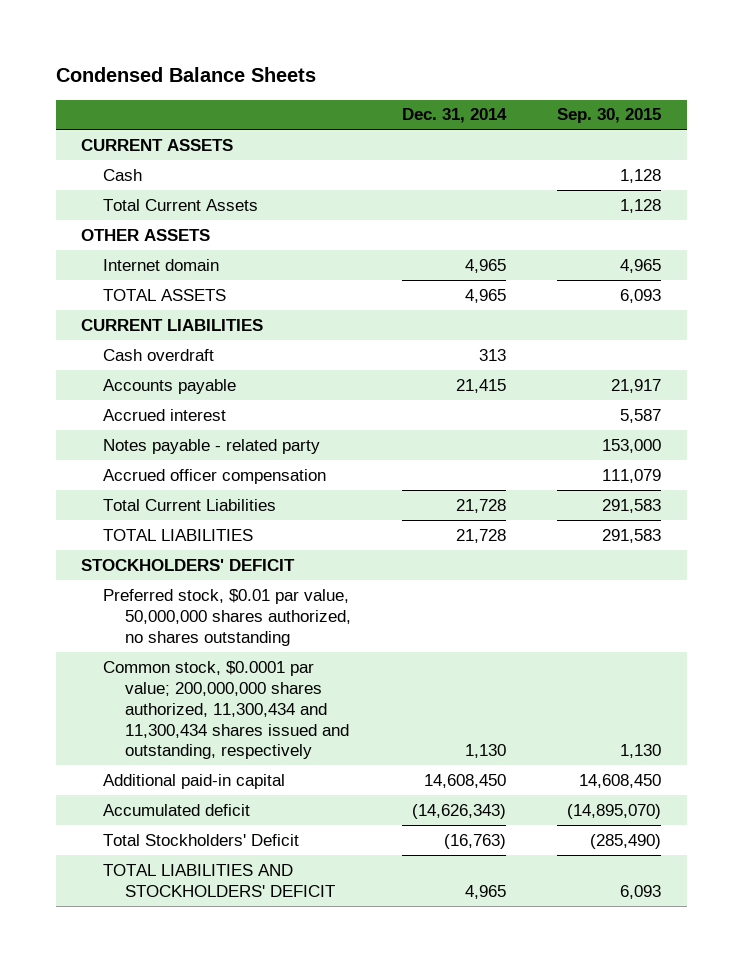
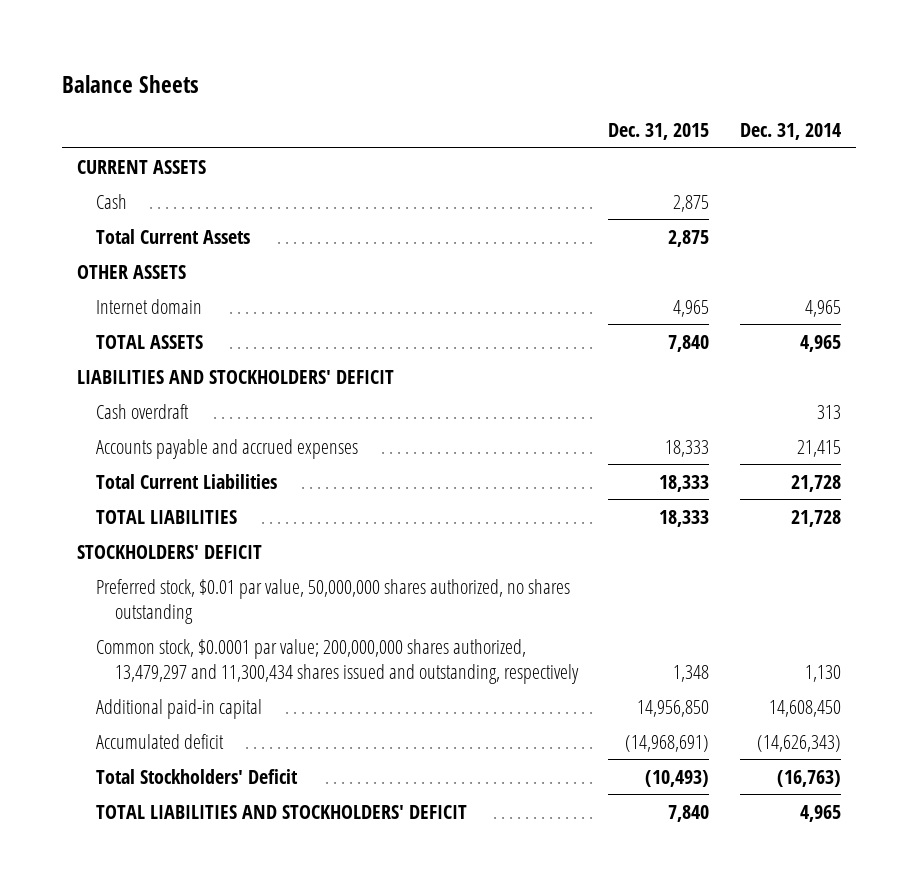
[55,67,316,83] Condensed Balance Sheets -> [62,74,200,93] Balance Sheets
[557,108,662,124] Sep. 30, 2015 -> none
none -> [608,123,710,141] Dec. 31, 2015
[81,318,264,331] CURRENT LIABILITIES -> none
none -> [77,369,395,384] LIABILITIES AND STOCKHOLDERS' DEFICIT
[103,408,227,421] Accrued interest -> none
[103,438,321,454] Notes payable - related party -> none
[103,468,327,484] Accrued officer compensation -> none
[103,378,237,394] Accounts payable -> [96,438,359,459] Accounts payable and accrued expenses
[103,660,349,760] Common stock, $0.0001 par value; 200,000,000 shares authorized, 11,300,434 and 11,300,434 shares issued and outstanding, respectively -> [96,638,579,684] Common stock, $0.0001 par value; 200,000,000 shares authorized, 13,479,297 and 11,300,434 shares issued and outstanding, respectively

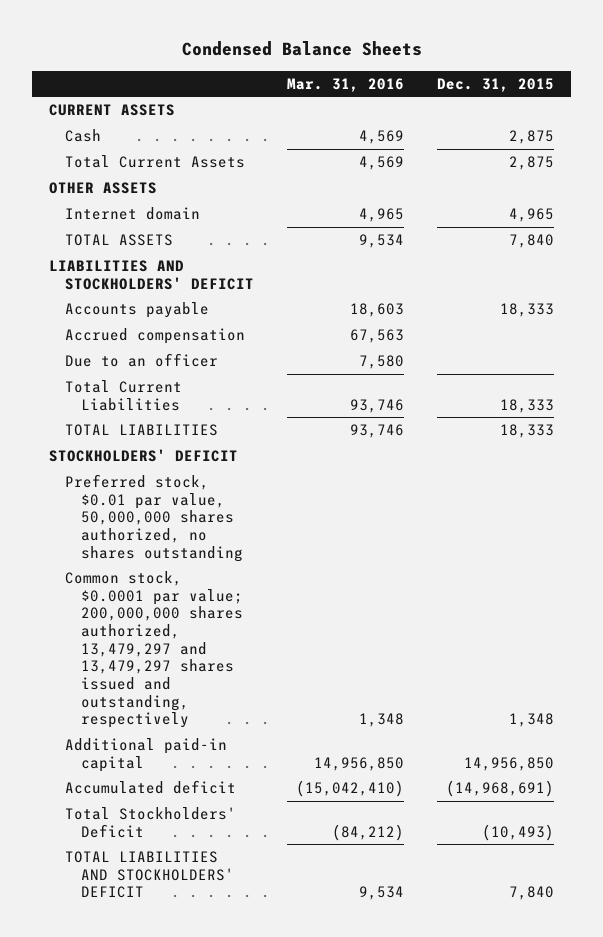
[62,74,200,93] Balance Sheets -> [181,41,422,57] Condensed Balance Sheets
[739,123,841,141] Dec. 31, 2014 -> none
none -> [287,77,405,92] Mar. 31, 2016
[96,403,190,419] Cash overdraft -> none
[96,438,359,459] Accounts payable and accrued expenses -> [64,302,209,319] Accounts payable
none -> [64,328,245,345] Accrued compensation
none -> [64,353,218,368] Due to an officer
[96,638,579,684] Common stock, $0.0001 par value; 200,000,000 shares authorized, 13,479,297 and 11,300,434 shares issued and outstanding, respectively -> [64,571,243,729] Common stock, $0.0001 par value; 200,000,000 shares authorized, 13,479,297 and 13,479,297 shares issued and outstanding, respectively

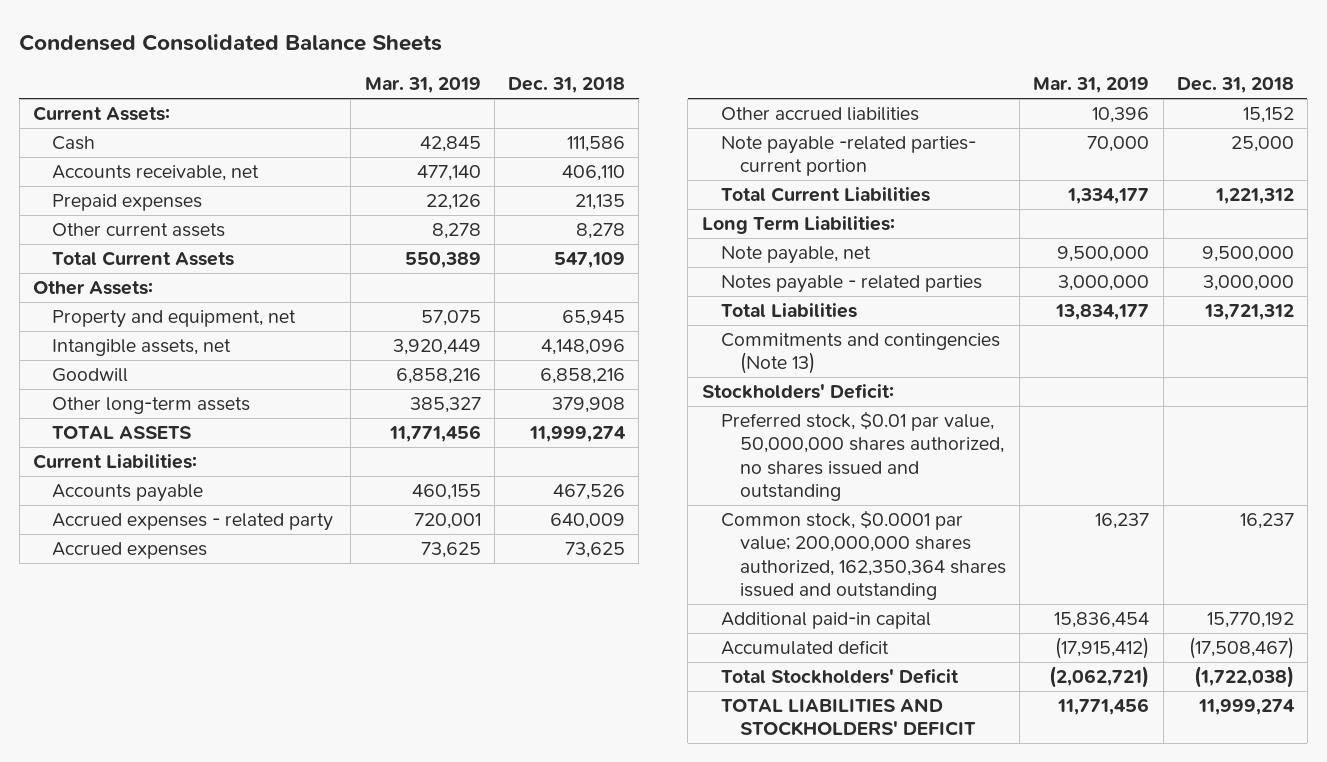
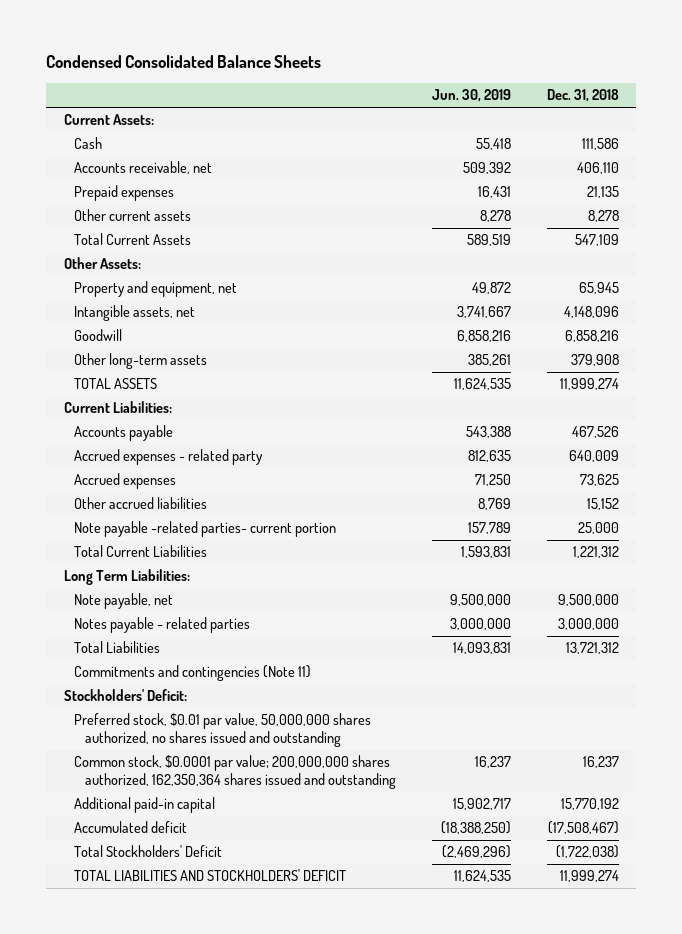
[364,77,481,94] Mar. 31, 2019 -> none
none -> [431,89,511,103] Jun. 30, 2019
[720,333,1000,375] Commitments and contingencies (Note 13) -> [74,665,312,682] Commitments and contingencies (Note 11)

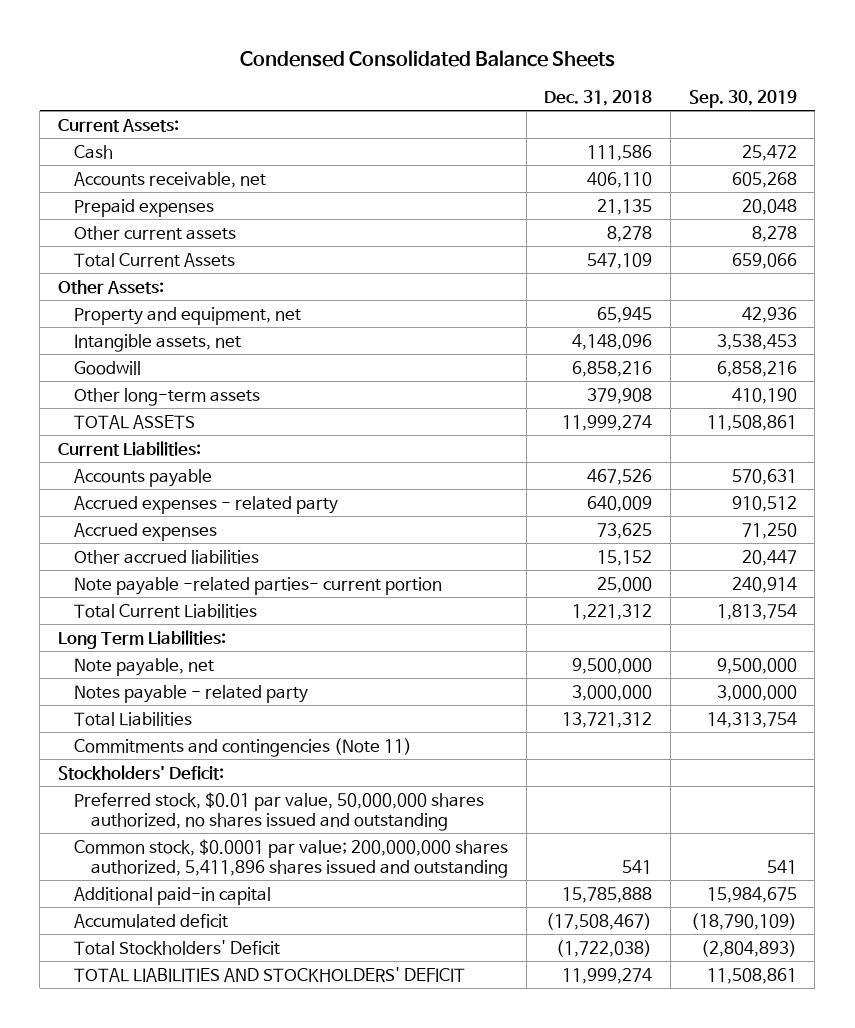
[431,89,511,103] Jun. 30, 2019 -> none
none -> [688,89,797,108] Sep. 30, 2019
[74,617,251,634] Notes payable - related parties -> [74,684,309,703] Notes payable - related party
[74,755,396,789] Common stock, $0.0001 par value; 200,000,000 shares authorized, 162,350,364 shares issued and outstanding -> [74,838,509,878] Common stock, $0.0001 par value; 200,000,000 shares authorized, 5,411,896 shares issued and outstanding
[582,756,619,769] 16,237 -> [622,859,653,874] 541
[560,798,619,811] 15,770,192 -> [562,886,653,903] 15,785,888

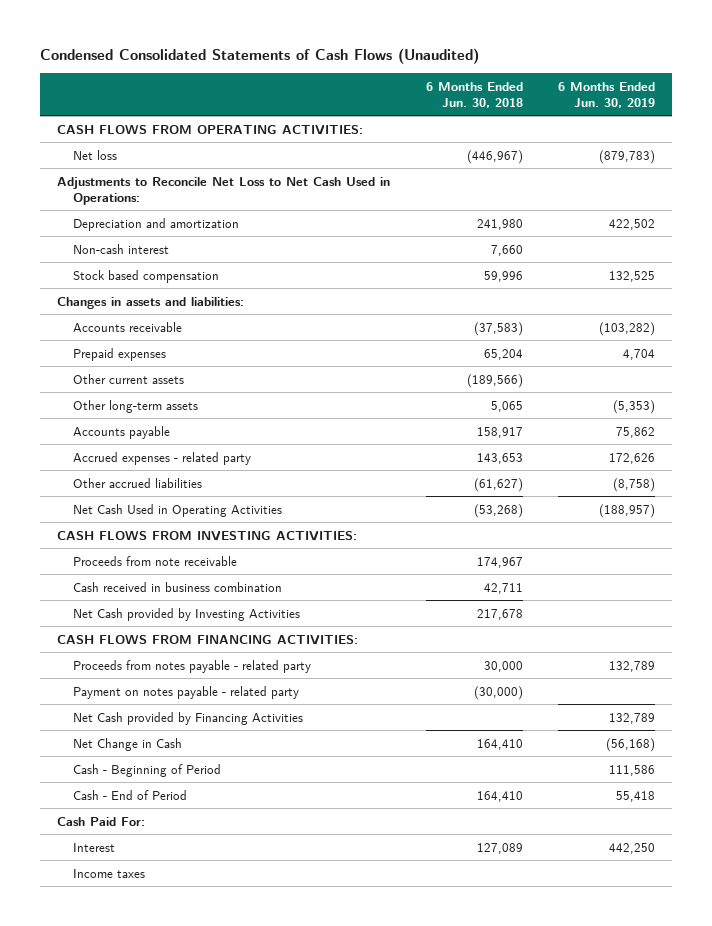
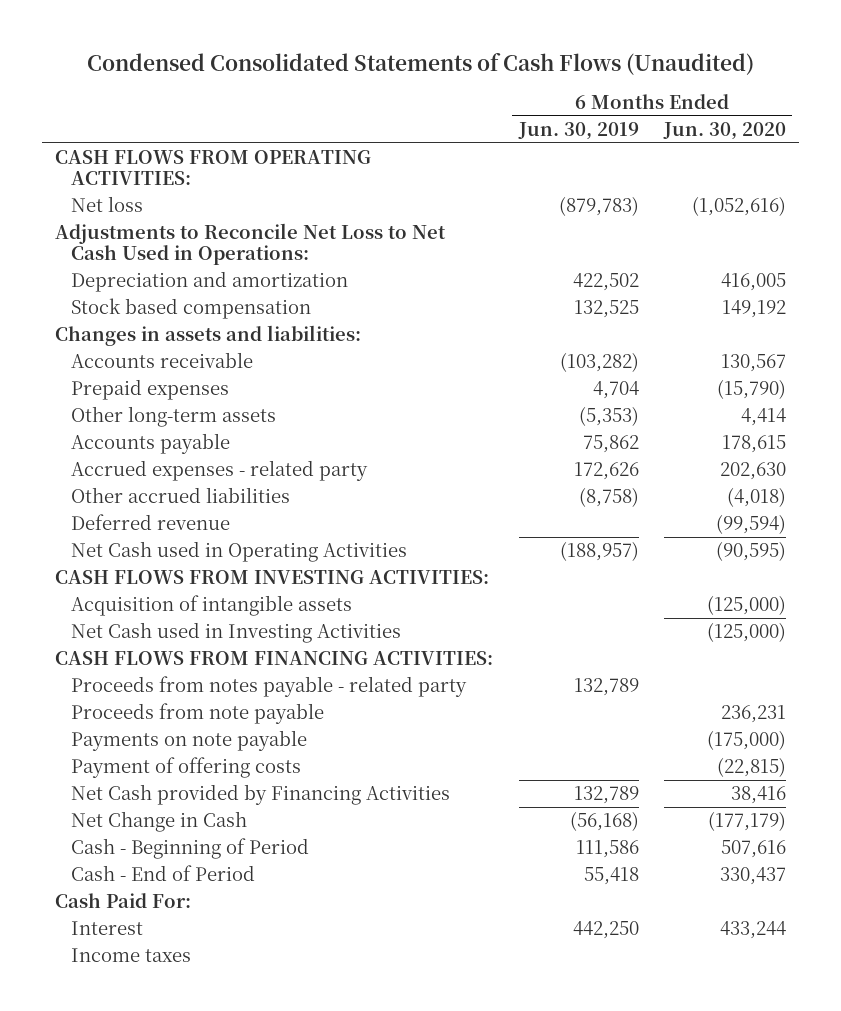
[425,81,523,108] 6 Months Ended Jun. 30, 2018 -> none
none -> [663,121,787,140] Jun. 30, 2020
[73,243,170,254] Non-cash interest -> none
[73,373,185,384] Other current assets -> none
none -> [71,514,231,531] Deferred revenue
[73,503,283,517] Net Cash Used in Operating Activities -> [71,541,408,563] Net Cash used in Operating Activities
[73,555,238,566] Proceeds from note receivable -> none
[73,581,283,592] Cash received in business combination -> none
none -> [71,595,353,617] Acquisition of intangible assets
[73,607,301,621] Net Cash provided by Investing Activities -> [71,622,402,644] Net Cash used in Investing Activities
[73,685,300,699] Payment on notes payable - related party -> none
none -> [71,703,325,725] Proceeds from note payable
none -> [71,730,308,752] Payments on note payable
none -> [71,757,302,779] Payment of offering costs

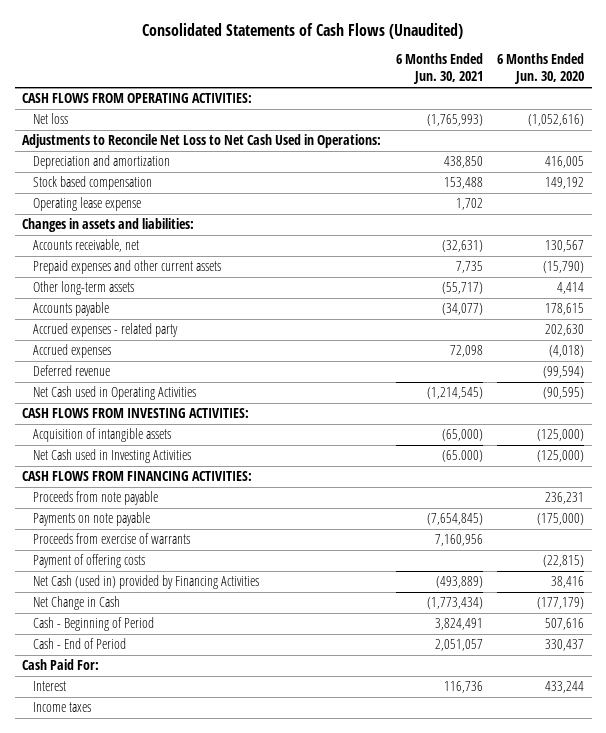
[86,52,754,75] Condensed Consolidated Statements of Cash Flows (Unaudited) -> [142,22,464,39] Consolidated Statements of Cash Flows (Unaudited)
[517,121,639,140] Jun. 30, 2019 -> none
none -> [395,53,483,85] 6 Months Ended Jun. 30, 2021
none -> [32,197,141,212] Operating lease expense
[71,352,254,369] Accounts receivable -> [32,239,139,253] Accounts receivable, net
[71,379,230,401] Prepaid expenses -> [32,260,221,275] Prepaid expenses and other current assets
[71,487,291,504] Other accrued liabilities -> [32,344,111,359] Accrued expenses
[71,676,468,698] Proceeds from notes payable - related party -> none
none -> [32,533,190,545] Proceeds from exercise of warrants
[71,784,451,806] Net Cash provided by Financing Activities -> [32,575,259,590] Net Cash (used in) provided by Financing Activities

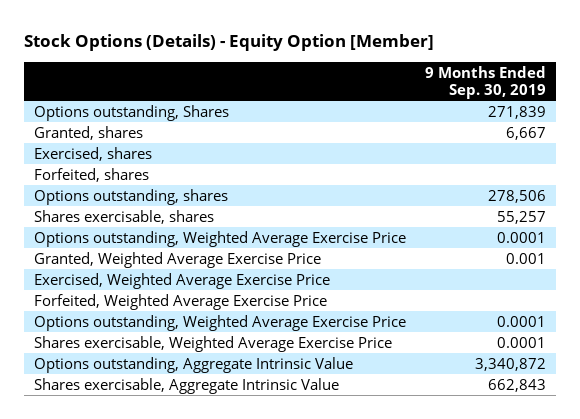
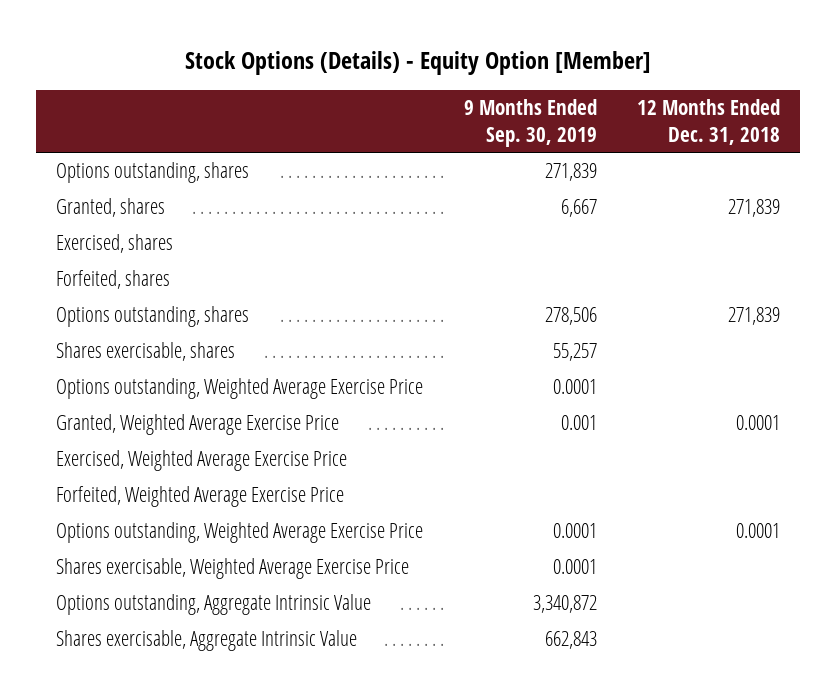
none -> [636,99,780,145] 12 Months Ended Dec. 31, 2018
[33,104,229,121] Options outstanding, Shares -> [56,162,250,184] Options outstanding, shares

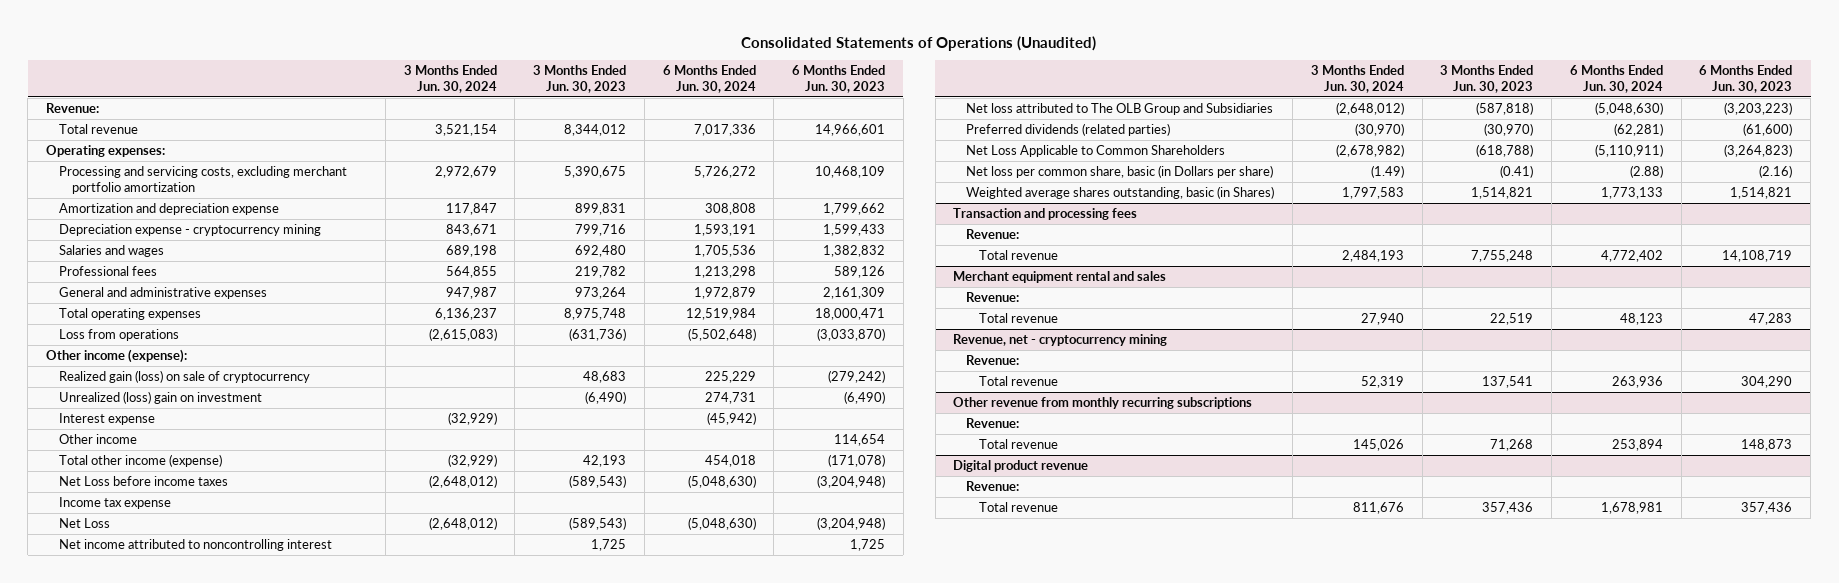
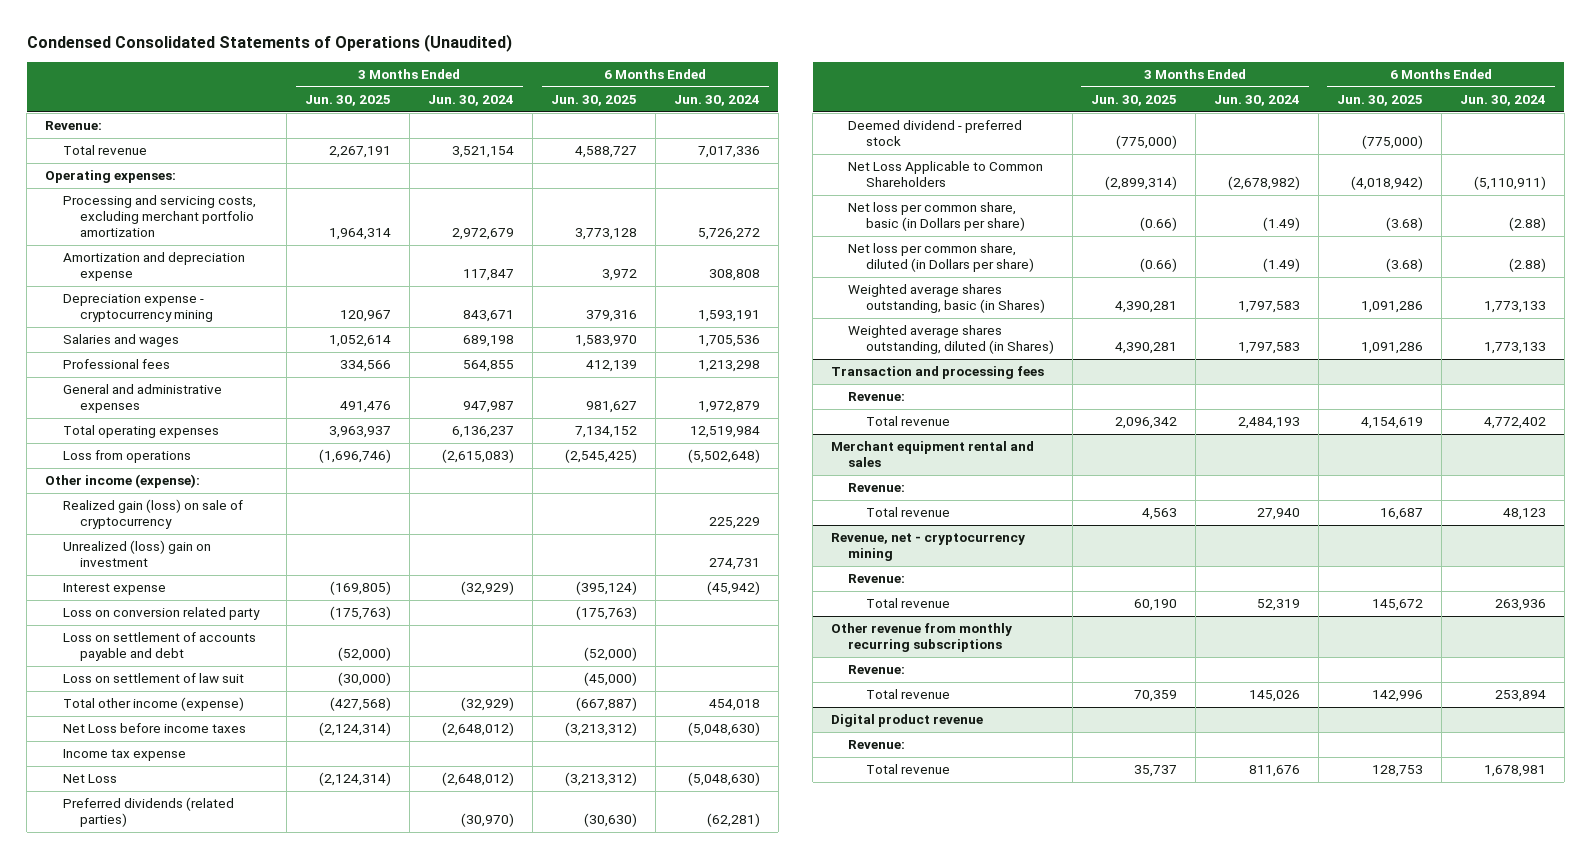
[741,35,1097,51] Consolidated Statements of Operations (Unaudited) -> [26,34,512,53] Condensed Consolidated Statements of Operations (Unaudited)
[533,65,627,94] 3 Months Ended Jun. 30, 2023 -> none
[792,65,886,94] 6 Months Ended Jun. 30, 2023 -> none
none -> [304,95,391,107] Jun. 30, 2025
none -> [550,95,637,107] Jun. 30, 2025
none -> [62,607,260,621] Loss on conversion related party
none -> [62,632,256,662] Loss on settlement of accounts payable and debt
[59,433,138,444] Other income -> [62,673,244,684] Loss on settlement of law suit
[59,538,333,551] Net income attributed to noncontrolling interest -> none
[966,102,1274,115] Net loss attributed to The OLB Group and Subsidiaries -> none
none -> [848,120,1023,147] Deemed dividend - preferred stock
none -> [848,243,1034,273] Net loss per common share, diluted (in Dollars per share)
none -> [848,325,1054,355] Weighted average shares outstanding, diluted (in Shares)

